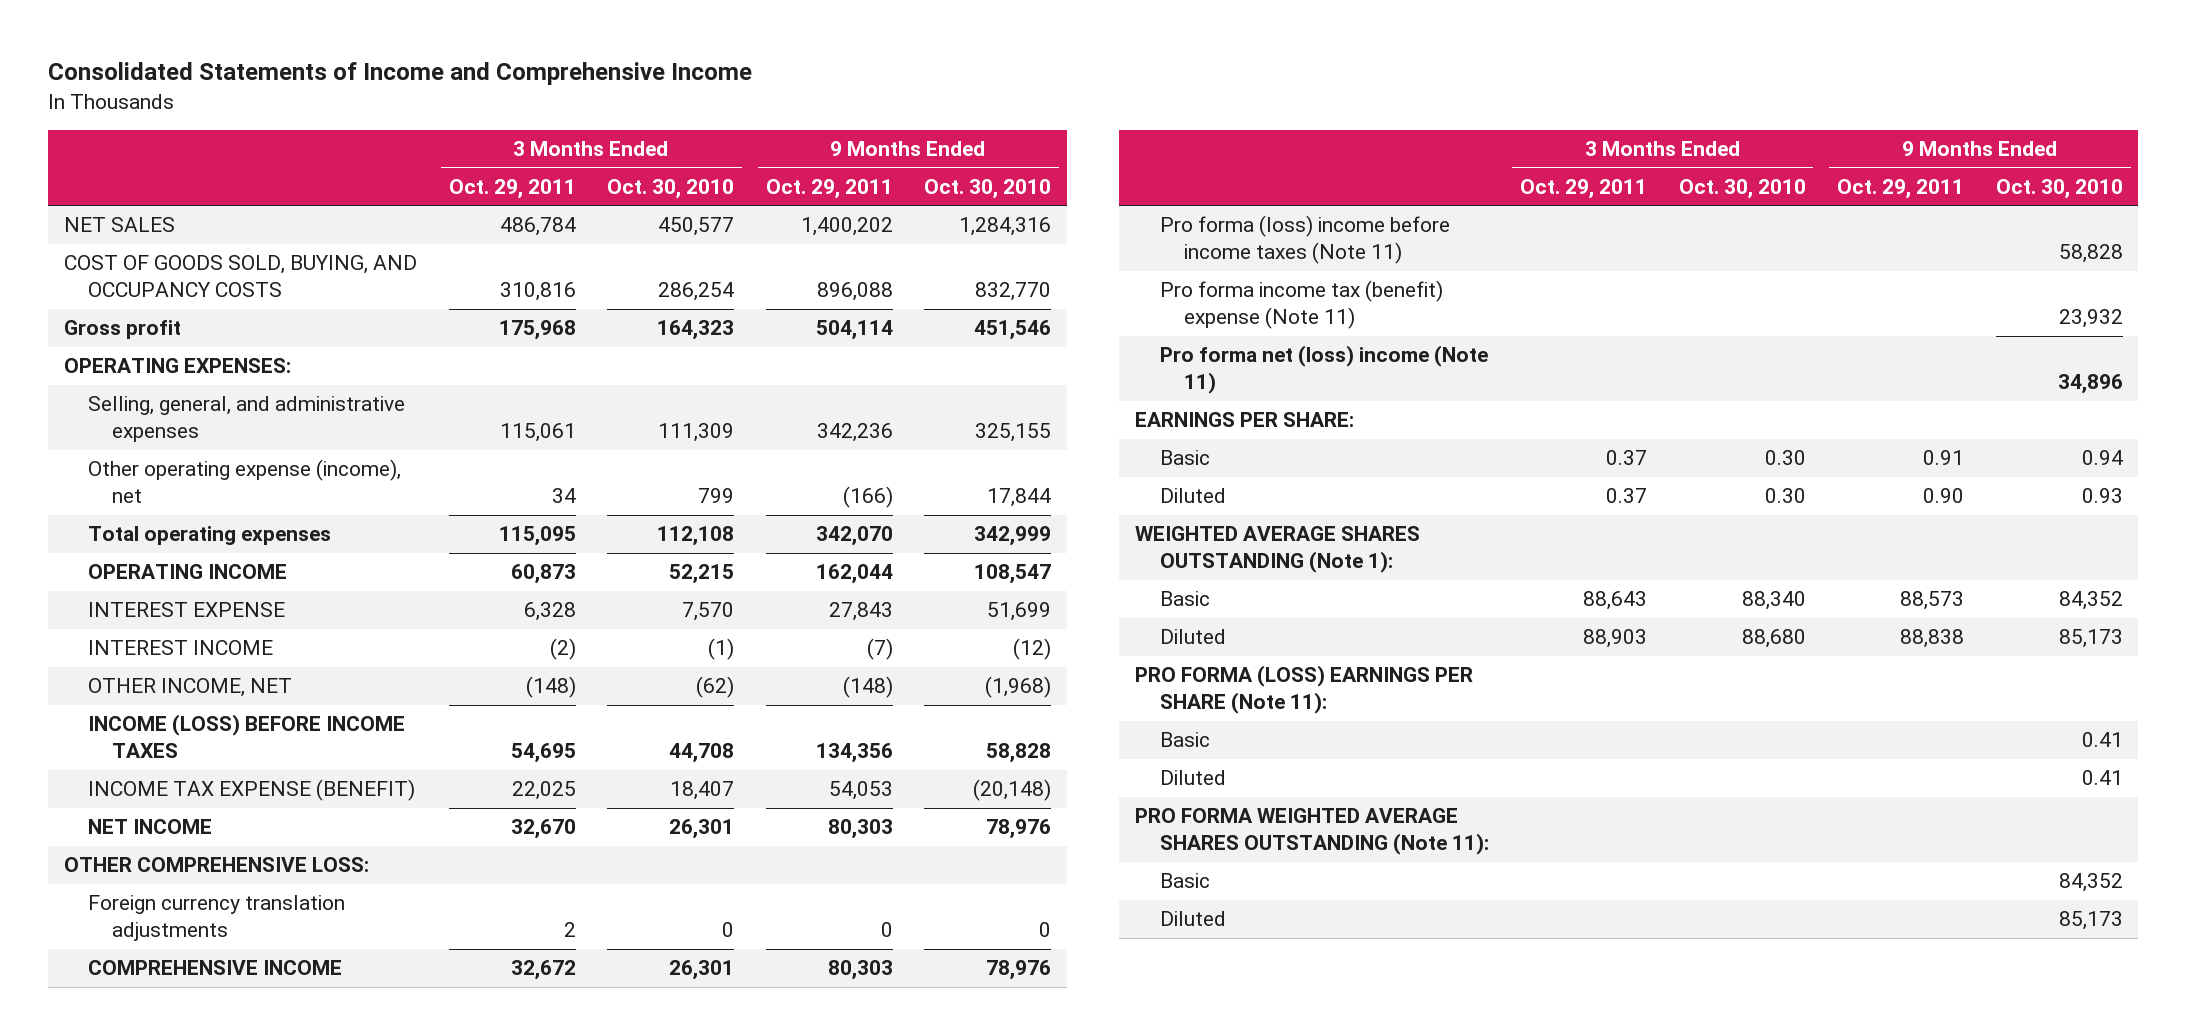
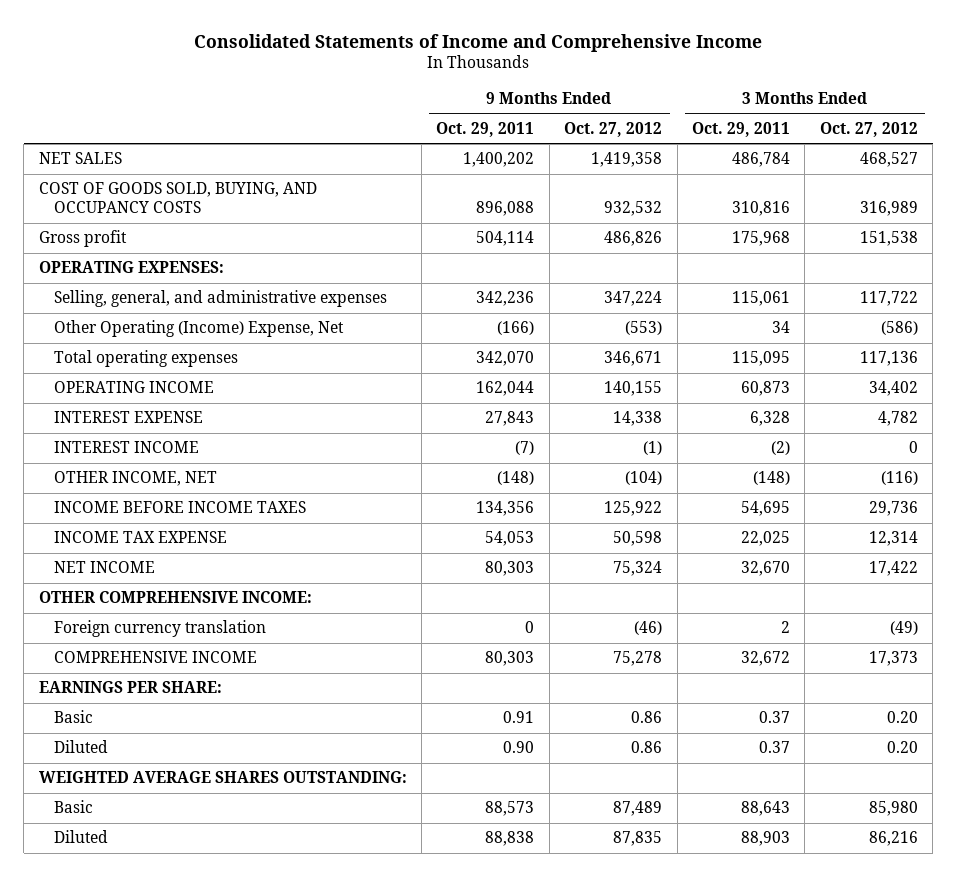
[607,178,735,199] Oct. 30, 2010 -> none
[924,178,1052,199] Oct. 30, 2010 -> none
none -> [564,121,663,137] Oct. 27, 2012
none -> [819,121,918,137] Oct. 27, 2012
[88,459,402,504] Other operating expense (income), net -> [53,320,344,338] Other Operating (Income) Expense, Net
[88,714,406,759] INCOME (LOSS) BEFORE INCOME TAXES -> [53,501,306,514] INCOME BEFORE INCOME TAXES
[88,779,416,802] INCOME TAX EXPENSE (BENEFIT) -> [53,531,227,544] INCOME TAX EXPENSE
[63,857,369,873] OTHER COMPREHENSIVE LOSS: -> [38,591,312,604] OTHER COMPREHENSIVE INCOME:
[88,895,346,942] Foreign currency translation adjustments -> [53,620,266,638] Foreign currency translation
[1159,215,1450,265] Pro forma (loss) income before income taxes (Note 11) -> none
[1159,280,1443,330] Pro forma income tax (benefit) expense (Note 11) -> none
[1159,345,1488,395] Pro forma net (loss) income (Note 11) -> none
[1135,526,1421,574] WEIGHTED AVERAGE SHARES OUTSTANDING (Note 1): -> [38,771,407,784] WEIGHTED AVERAGE SHARES OUTSTANDING:
[1135,665,1474,715] PRO FORMA (LOSS) EARNINGS PER SHARE (Note 11): -> none
[1159,732,1210,748] Basic -> none
[1159,770,1226,786] Diluted -> none
[1135,808,1489,856] PRO FORMA WEIGHTED AVERAGE SHARES OUTSTANDING (Note 11): -> none
[1159,873,1210,889] Basic -> none
[1159,911,1226,927] Diluted -> none

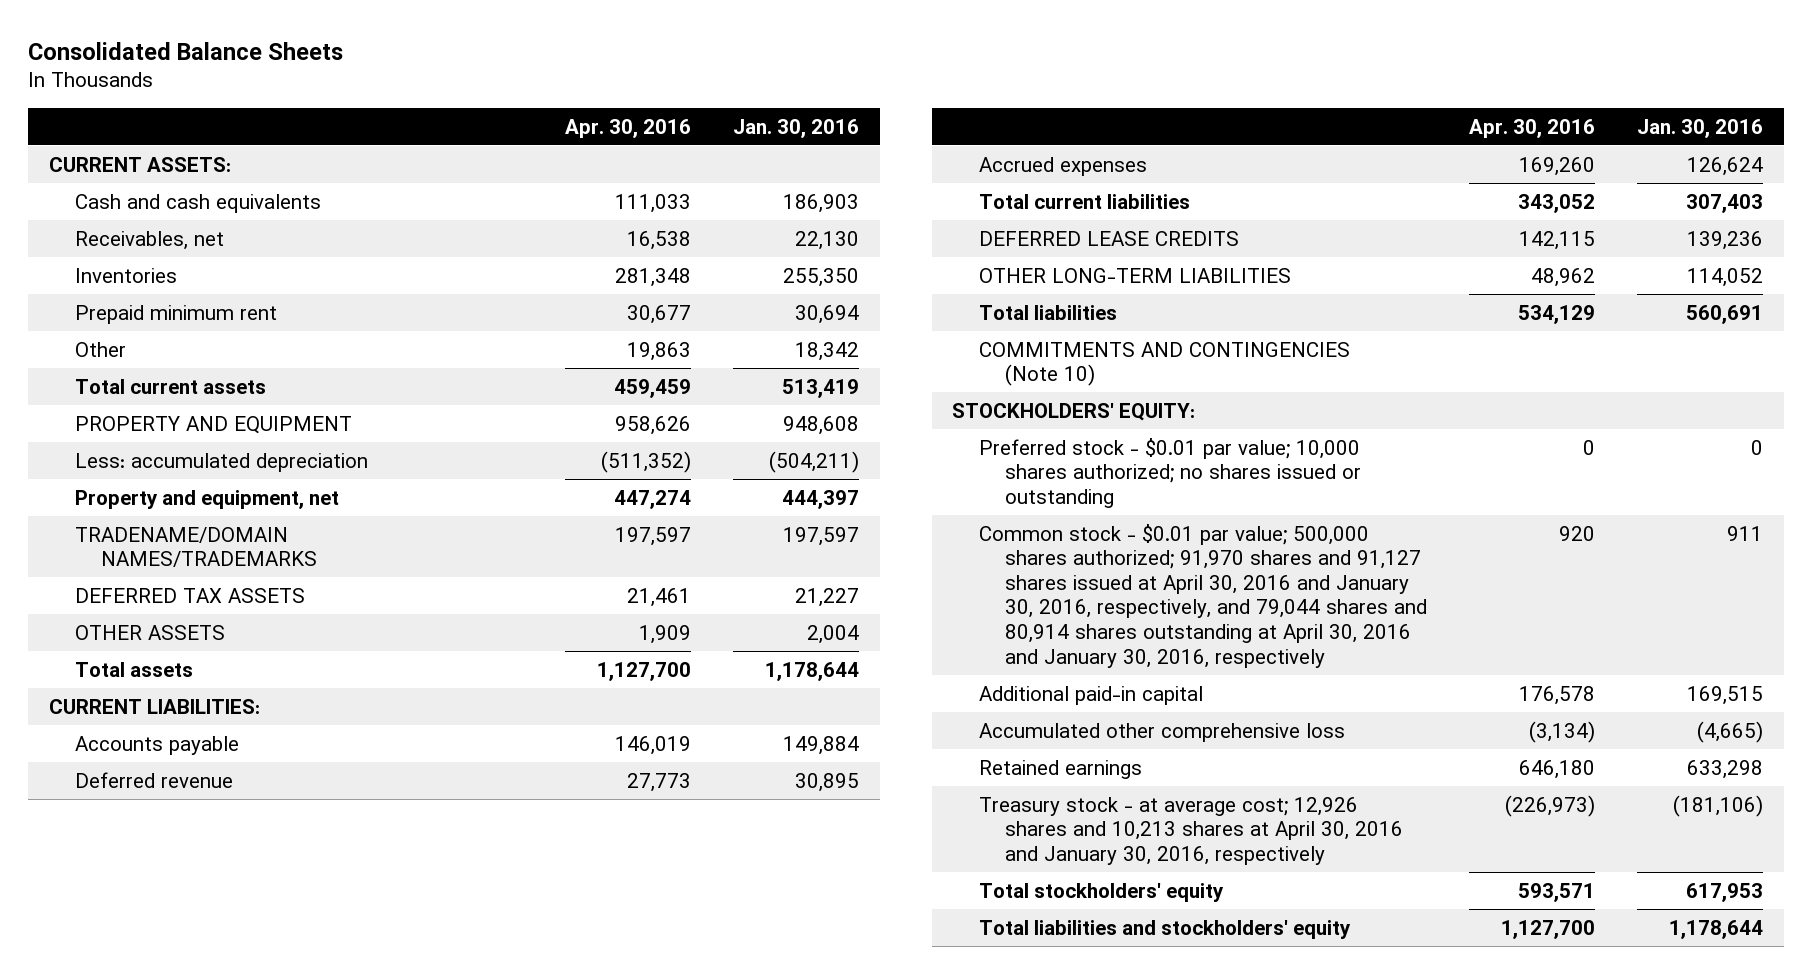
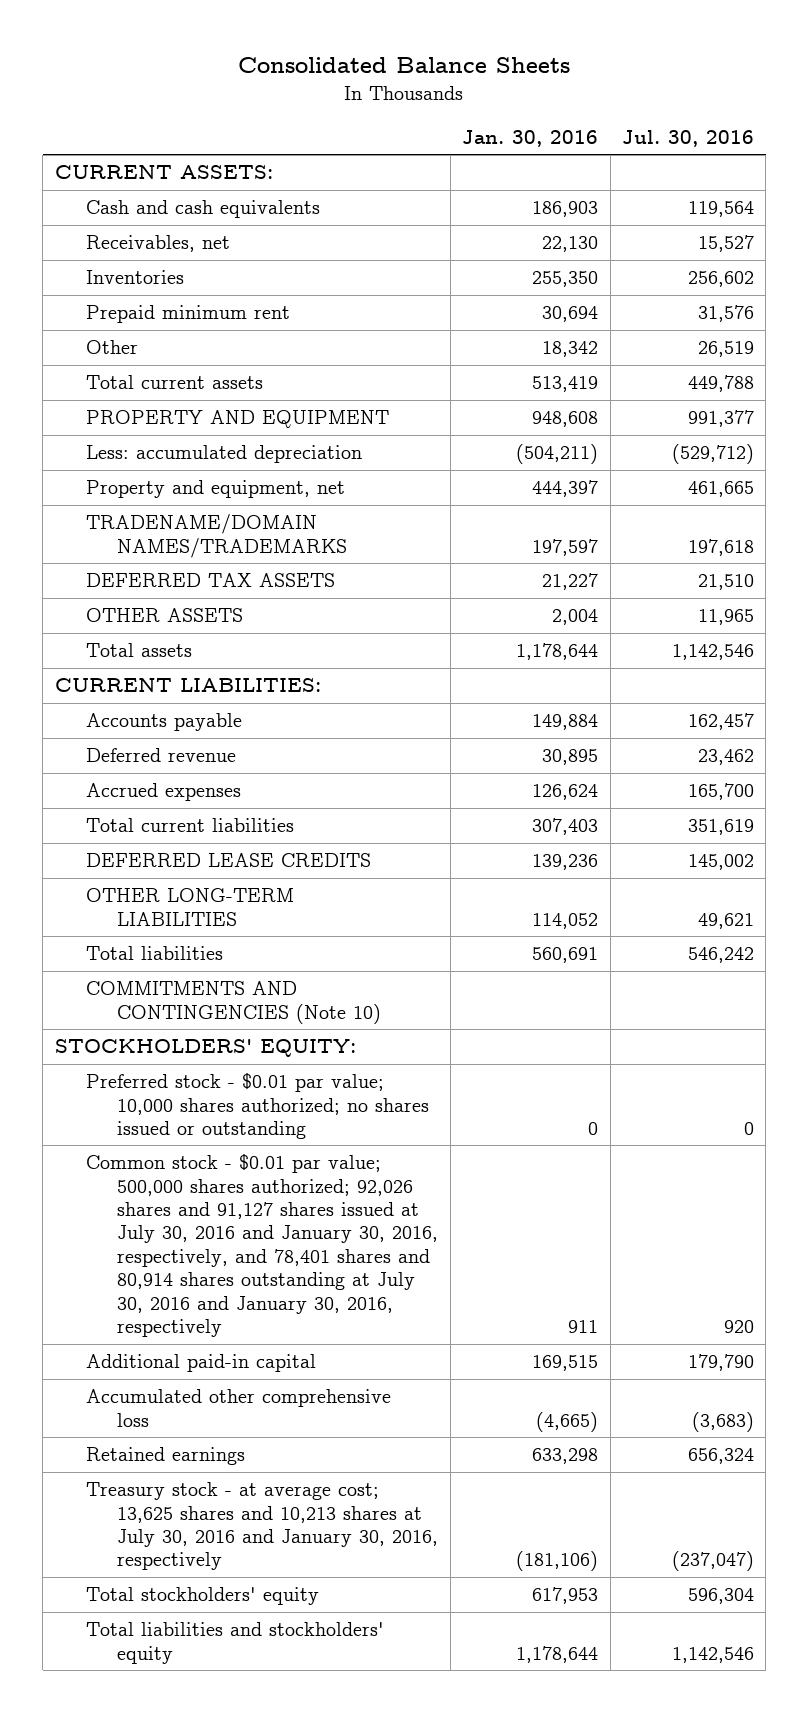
[565,118,692,138] Apr. 30, 2016 -> none
none -> [621,129,754,147] Jul. 30, 2016
[978,523,1428,668] Common stock - $0.01 par value; 500,000 shares authorized; 91,970 shares and 91,127 shares issued at April 30, 2016 and January 30, 2016, respectively, and 79,044 shares and 80,914 shares outstanding at April 30, 2016 and January 30, 2016, respectively -> [85,1154,439,1338] Common stock - $0.01 par value; 500,000 shares authorized; 92,026 shares and 91,127 shares issued at July 30, 2016 and January 30, 2016, respectively, and 78,401 shares and 80,914 shares outstanding at July 30, 2016 and January 30, 2016, respectively
[978,796,1404,865] Treasury stock - at average cost; 12,926 shares and 10,213 shares at April 30, 2016 and January 30, 2016, respectively -> [85,1482,439,1571] Treasury stock - at average cost; 13,625 shares and 10,213 shares at July 30, 2016 and January 30, 2016, respectively

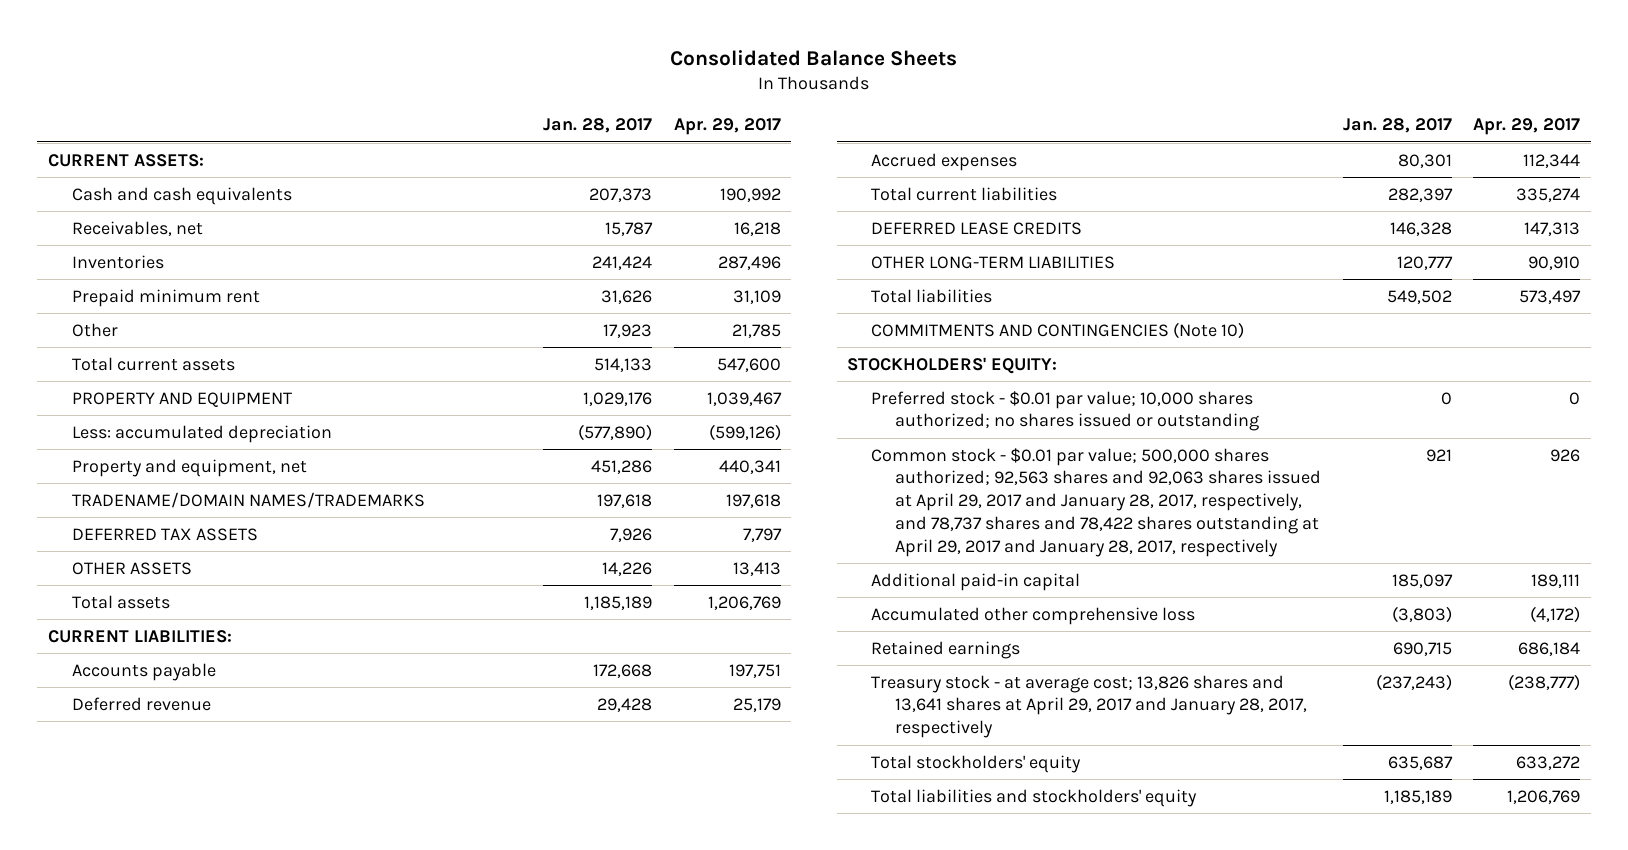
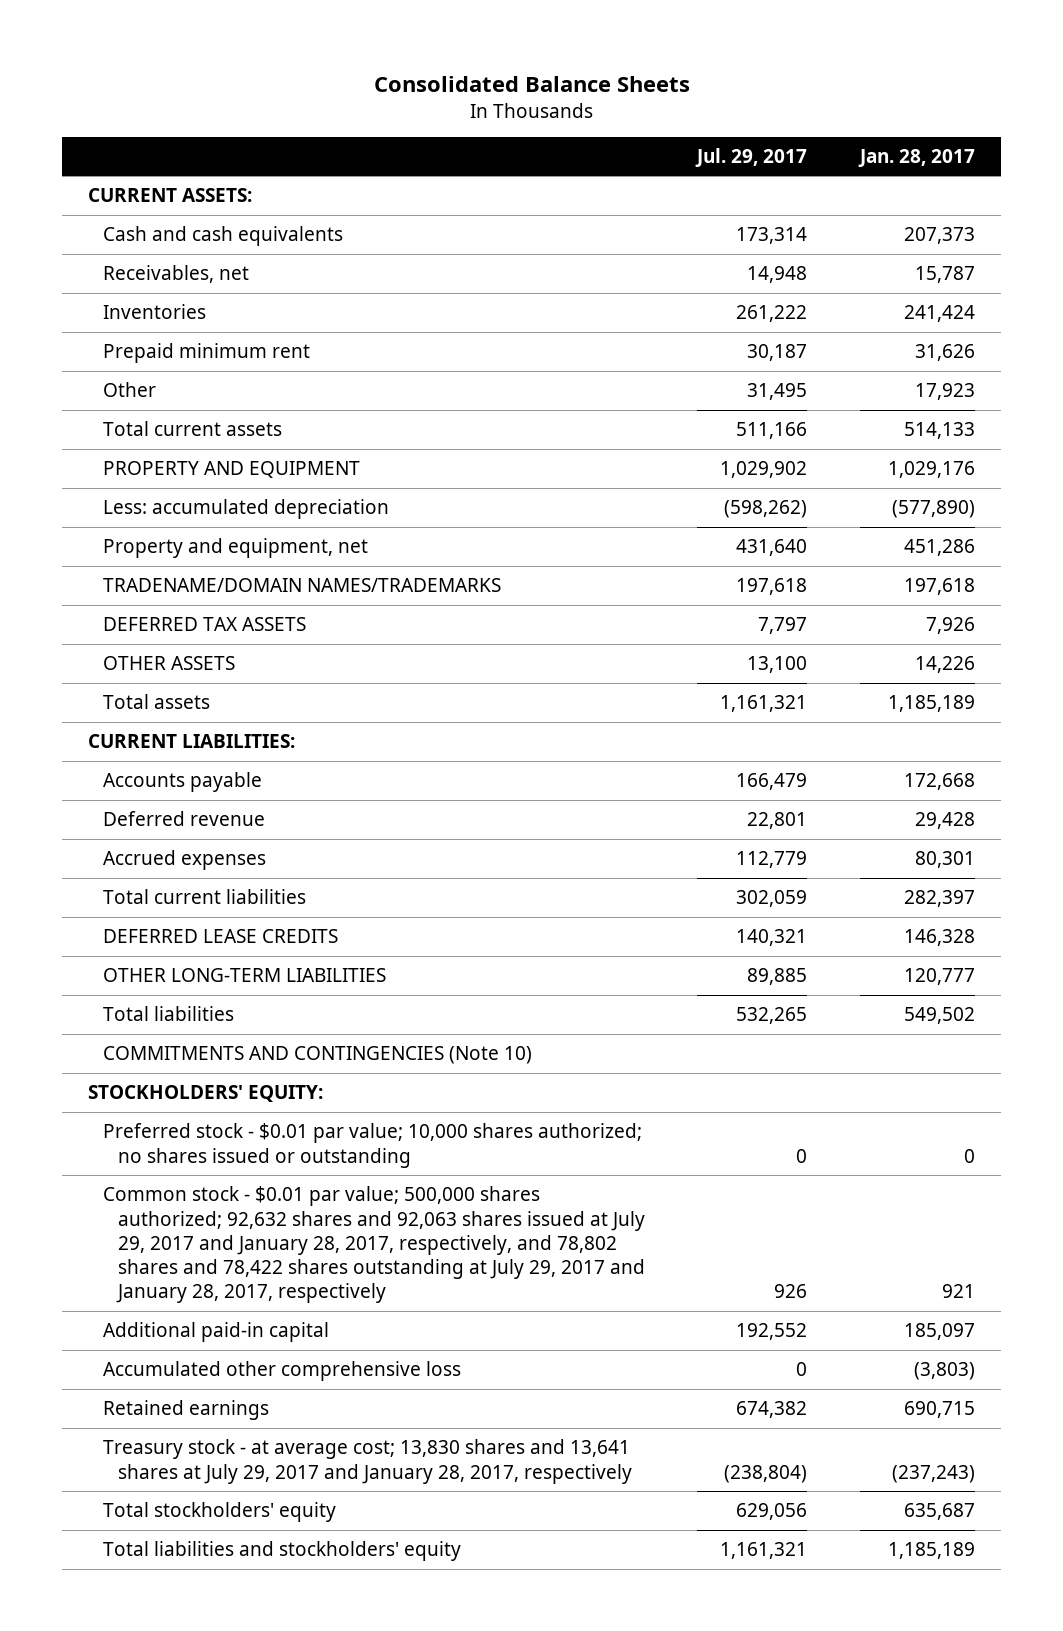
[673,118,781,136] Apr. 29, 2017 -> none
none -> [695,147,808,167] Jul. 29, 2017
[871,447,1322,557] Common stock - $0.01 par value; 500,000 shares authorized; 92,563 shares and 92,063 shares issued at April 29, 2017 and January 28, 2017, respectively, and 78,737 shares and 78,422 shares outstanding at April 29, 2017 and January 28, 2017, respectively -> [103,1186,645,1304] Common stock - $0.01 par value; 500,000 shares authorized; 92,632 shares and 92,063 shares issued at July 29, 2017 and January 28, 2017, respectively, and 78,802 shares and 78,422 shares outstanding at July 29, 2017 and January 28, 2017, respectively
[871,674,1308,739] Treasury stock - at average cost; 13,826 shares and 13,641 shares at April 29, 2017 and January 28, 2017, respectively -> [103,1439,632,1484] Treasury stock - at average cost; 13,830 shares and 13,641 shares at July 29, 2017 and January 28, 2017, respectively

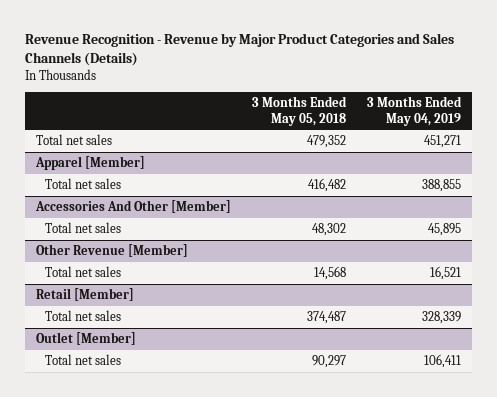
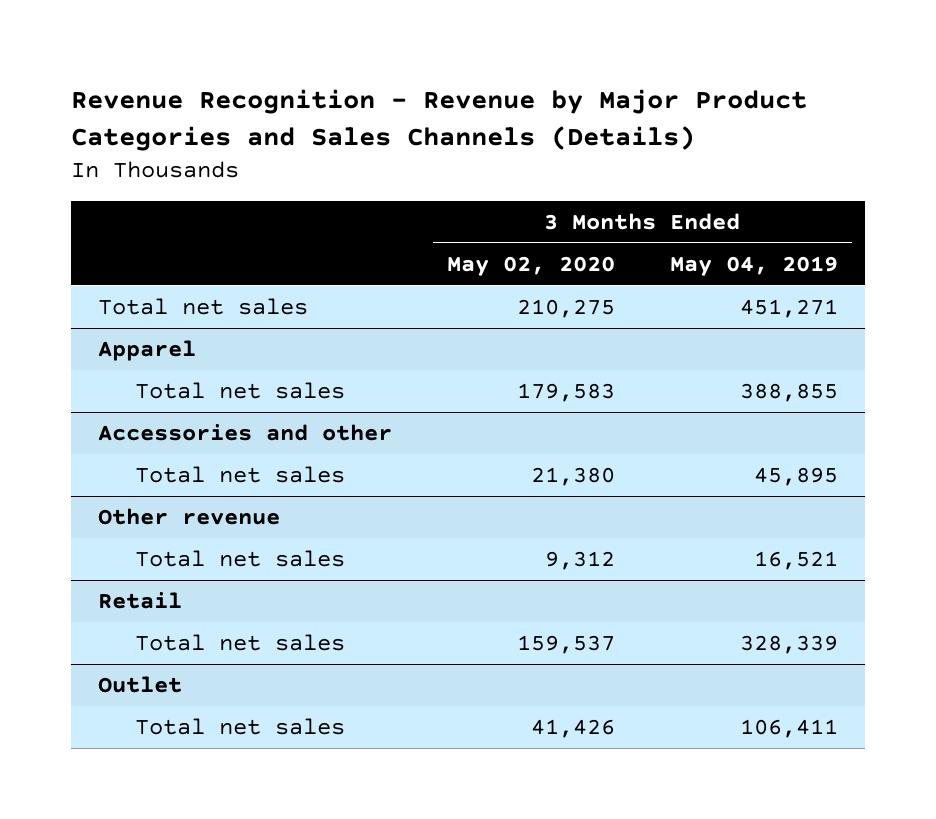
[251,96,347,126] 3 Months Ended May 05, 2018 -> none
none -> [446,255,615,276] May 02, 2020
[34,156,145,171] Apparel [Member] -> [98,340,197,362] Apparel
[34,200,231,214] Accessories And Other [Member] -> [98,424,393,442] Accessories and other
[35,244,188,258] Other Revenue [Member] -> [98,508,281,526] Other revenue
[35,288,134,302] Retail [Member] -> [98,592,183,610] Retail
[35,332,136,346] Outlet [Member] -> [98,676,183,694] Outlet

